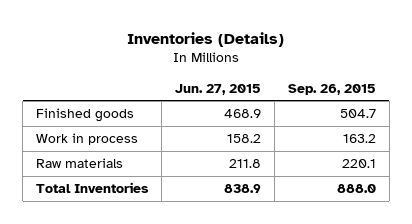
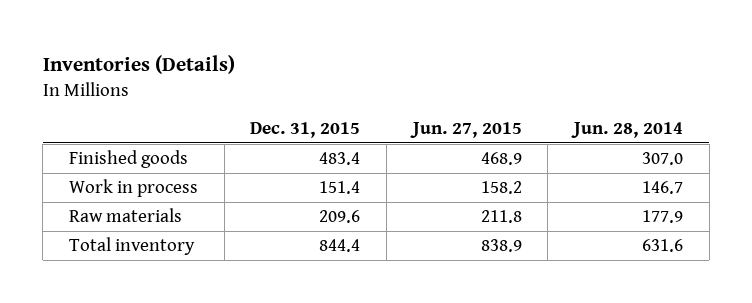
[287,83,376,95] Sep. 26, 2015 -> none
none -> [250,122,361,139] Dec. 31, 2015
none -> [571,122,684,139] Jun. 28, 2014
[36,181,150,193] Total Inventories -> [68,237,195,256] Total inventory

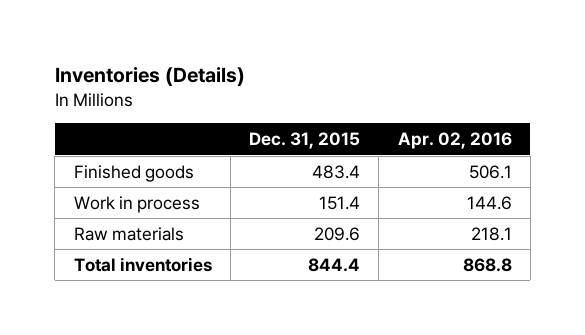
[409,122,522,139] Jun. 27, 2015 -> none
[571,122,684,139] Jun. 28, 2014 -> none
none -> [397,132,512,150] Apr. 02, 2016
[68,237,195,256] Total inventory -> [73,256,212,272] Total inventories

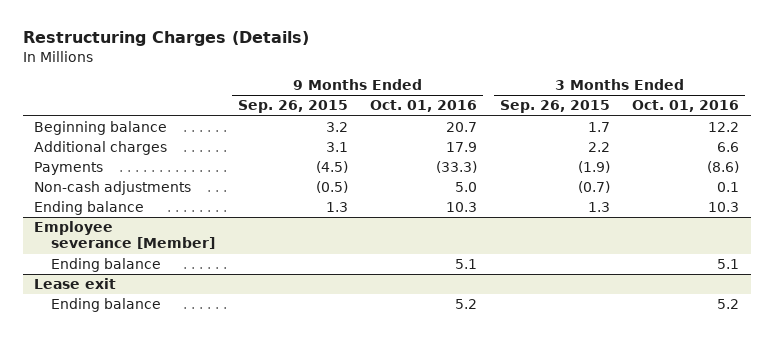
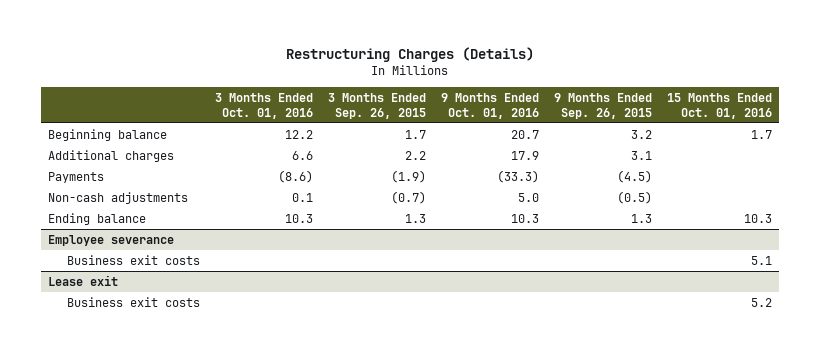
none -> [666,92,772,119] 15 Months Ended Oct. 01, 2016
[51,258,162,273] Ending balance -> none
[33,221,216,250] Employee severance [Member] -> [48,234,175,246] Employee severance
none -> [66,254,200,265] Business exit costs
[51,298,162,313] Ending balance -> none
none -> [66,296,200,307] Business exit costs

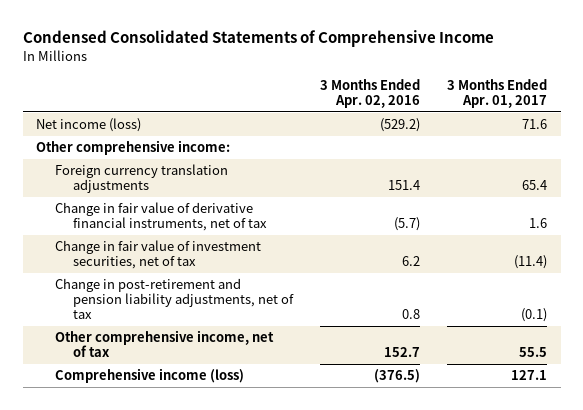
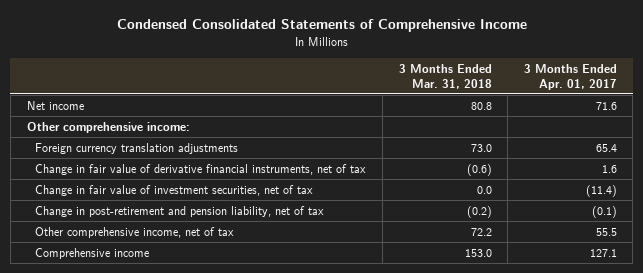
[320,78,421,108] 3 Months Ended Apr. 02, 2016 -> none
none -> [398,63,492,89] 3 Months Ended Mar. 31, 2018
[36,118,142,133] Net income (loss) -> [26,100,84,110] Net income
[54,278,295,320] Change in post-retirement and pension liability adjustments, net of tax -> [35,205,325,217] Change in post-retirement and pension liability, net of tax
[54,368,244,384] Comprehensive income (loss) -> [35,247,150,259] Comprehensive income

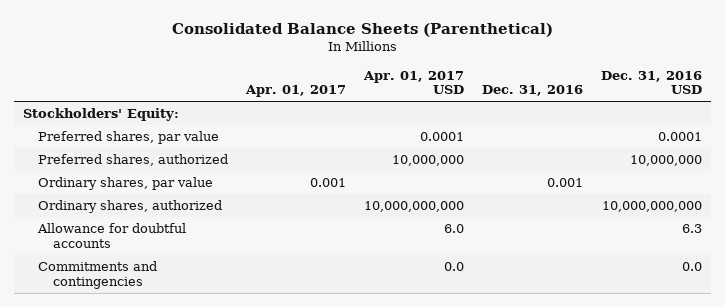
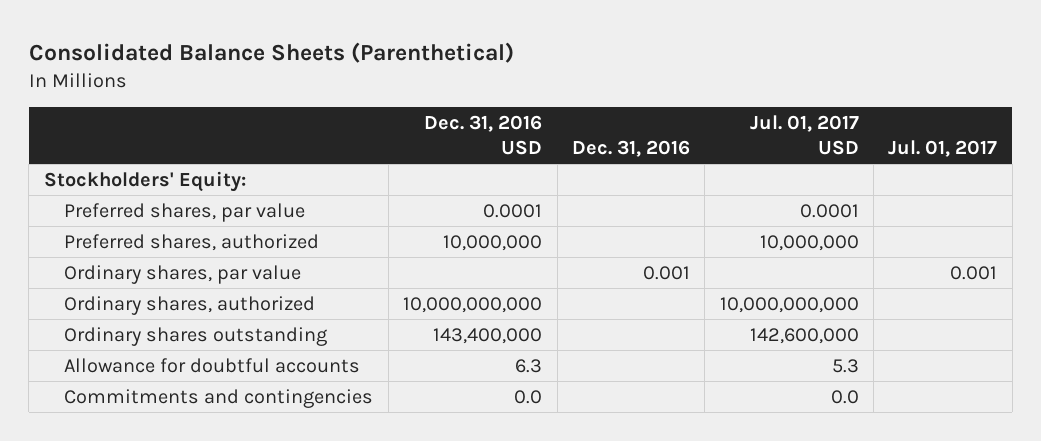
[244,85,346,98] Apr. 01, 2017 -> none
[362,70,464,95] Apr. 01, 2017 USD -> none
none -> [749,114,859,156] Jul. 01, 2017 USD
none -> [888,140,998,158] Jul. 01, 2017
none -> [64,326,328,346] Ordinary shares outstanding

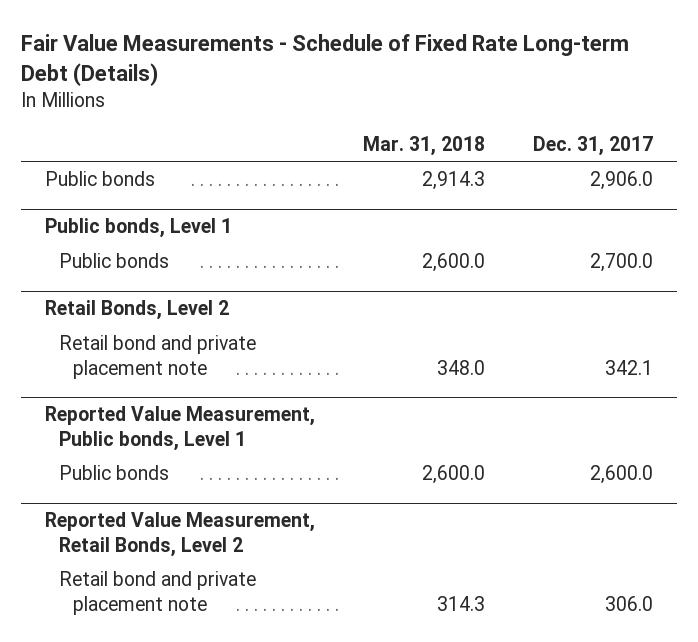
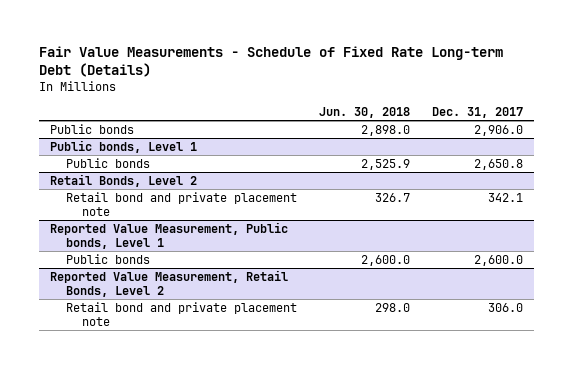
[363,135,486,156] Mar. 31, 2018 -> none
none -> [318,106,410,118] Jun. 30, 2018
[590,253,654,273] 2,700.0 -> [473,158,523,170] 2,650.8

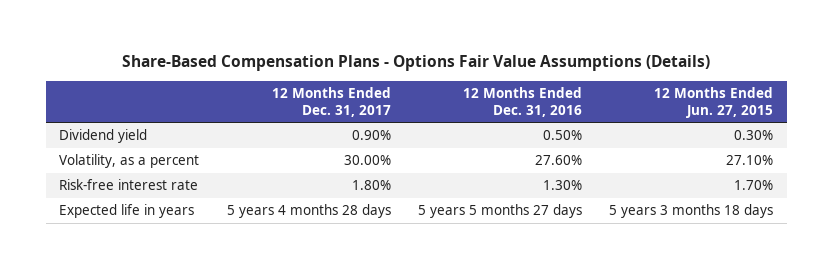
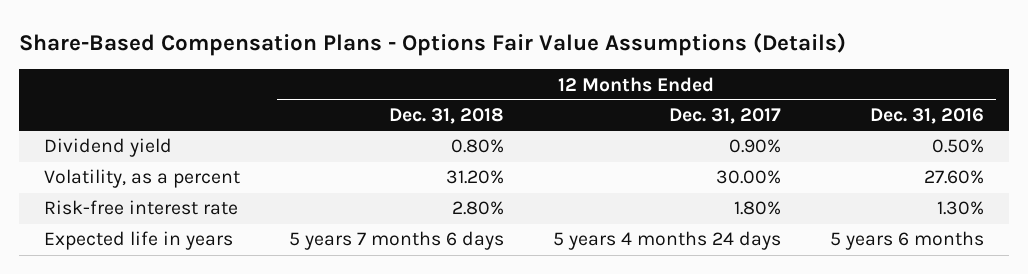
[654,86,774,118] 12 Months Ended Jun. 27, 2015 -> none
none -> [388,108,504,125] Dec. 31, 2018
[226,204,391,219] 5 years 4 months 28 days -> [552,231,781,251] 5 years 4 months 24 days
[418,204,583,219] 5 years 5 months 27 days -> [830,231,985,251] 5 years 6 months

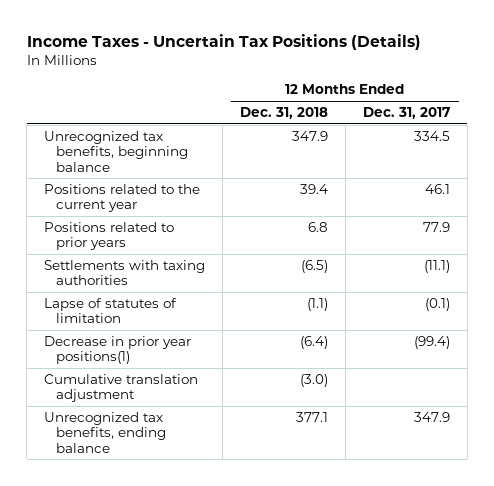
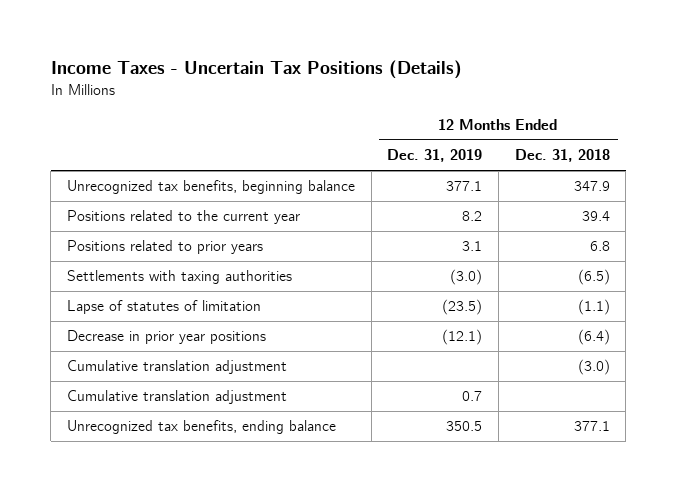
[362,107,450,120] Dec. 31, 2017 -> none
none -> [387,149,483,163] Dec. 31, 2019
[44,335,192,365] Decrease in prior year positions(1) -> [66,330,266,345] Decrease in prior year positions
none -> [66,390,287,405] Cumulative translation adjustment

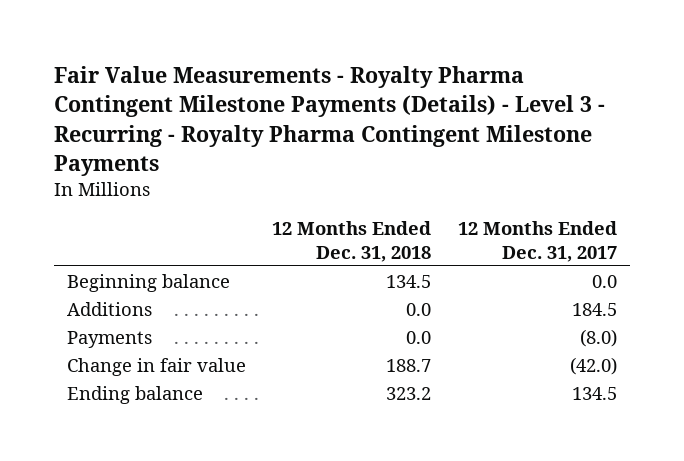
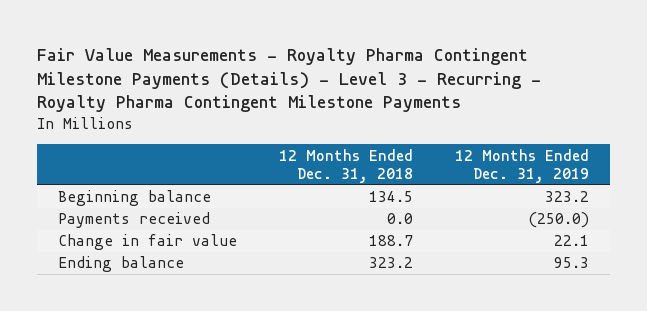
[457,221,617,262] 12 Months Ended Dec. 31, 2017 -> none
none -> [455,148,590,183] 12 Months Ended Dec. 31, 2019
[67,301,153,316] Additions -> none
[67,330,153,348] Payments -> [58,212,211,229] Payments received

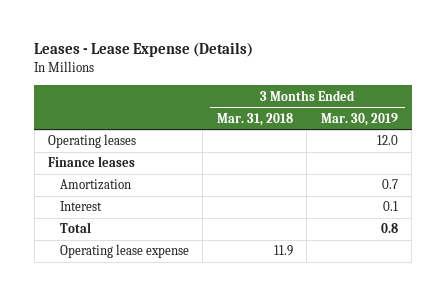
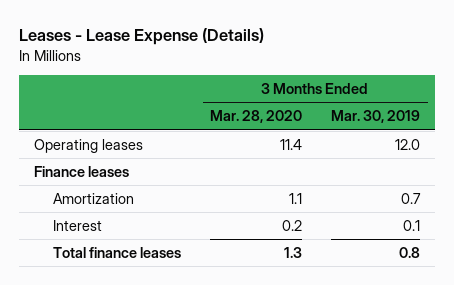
[216,112,293,126] Mar. 31, 2018 -> none
none -> [209,110,302,124] Mar. 28, 2020
[59,244,189,259] Operating lease expense -> none
[59,222,91,234] Total -> [52,246,181,258] Total finance leases

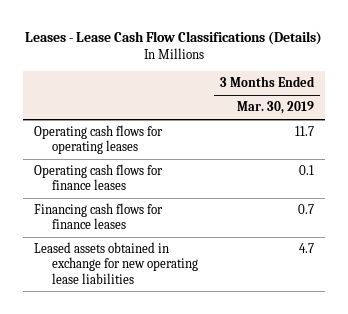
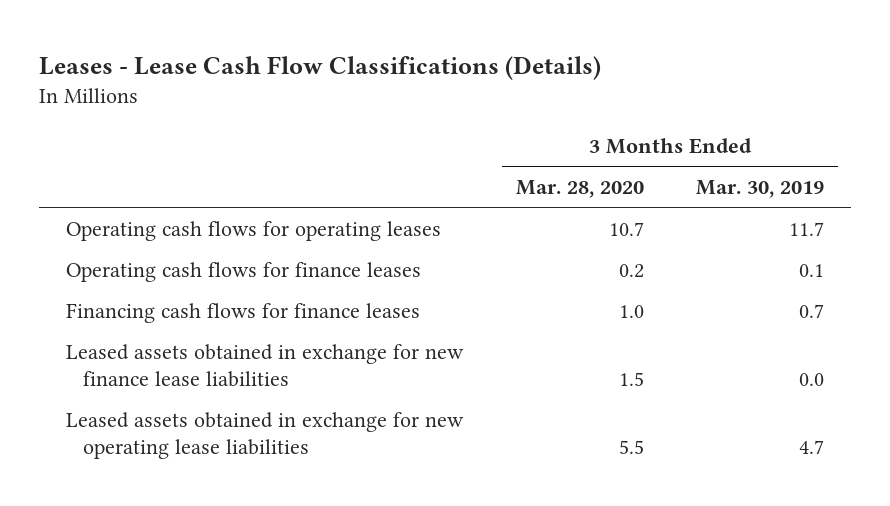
none -> [515,180,644,199] Mar. 28, 2020
none -> [65,343,464,388] Leased assets obtained in exchange for new finance lease liabilities

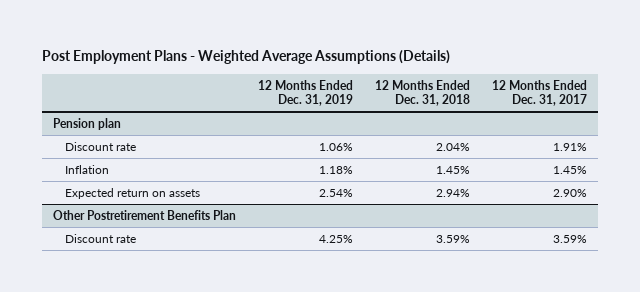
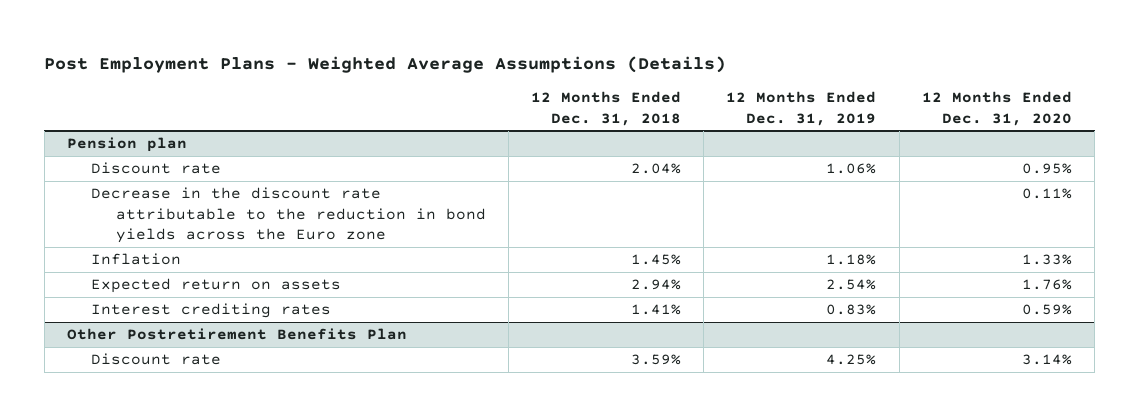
[491,79,587,106] 12 Months Ended Dec. 31, 2017 -> none
none -> [921,90,1072,126] 12 Months Ended Dec. 31, 2020
none -> [91,187,486,244] Decrease in the discount rate attributable to the reduction in bond yields across the Euro zone
none -> [91,303,332,319] Interest crediting rates

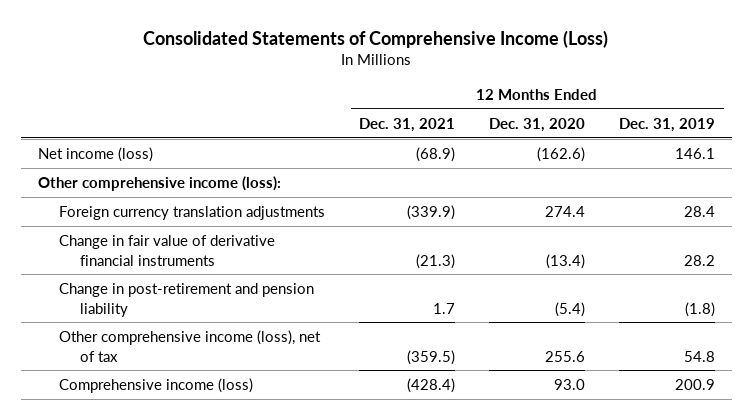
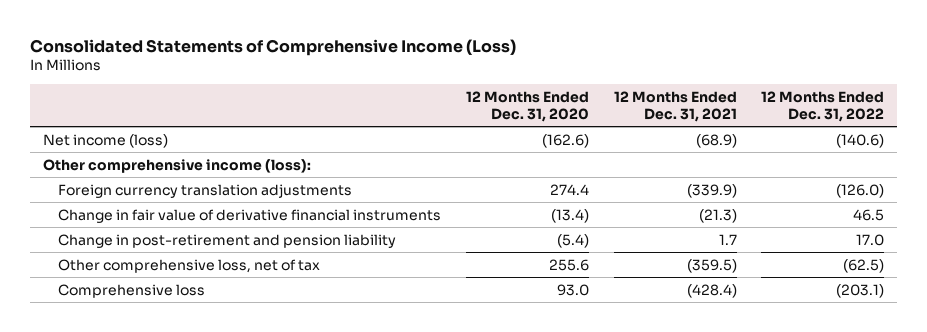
[619,117,716,132] Dec. 31, 2019 -> none
none -> [761,90,885,122] 12 Months Ended Dec. 31, 2022
[59,329,322,362] Other comprehensive income (loss), net of tax -> [57,258,320,273] Other comprehensive loss, net of tax
[59,377,254,393] Comprehensive income (loss) -> [57,283,205,298] Comprehensive loss

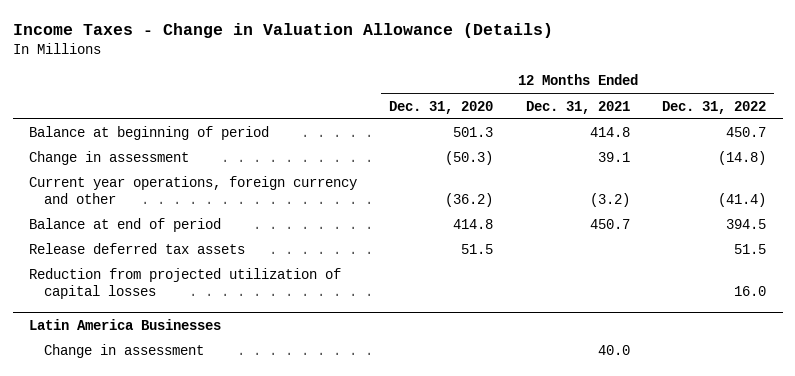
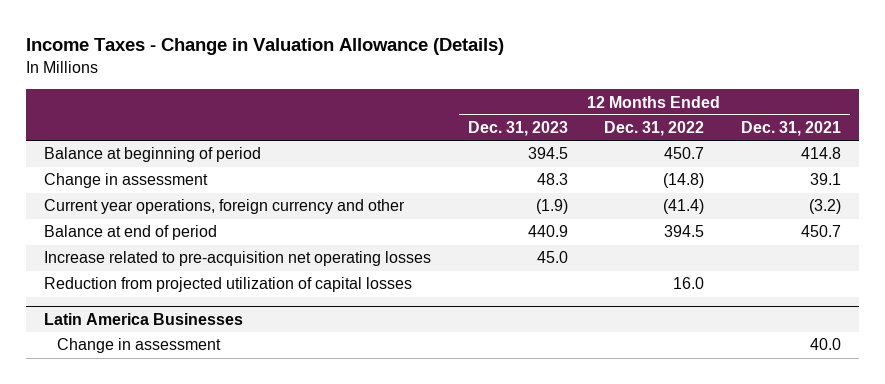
[389,100,494,114] Dec. 31, 2020 -> none
none -> [467,121,568,137] Dec. 31, 2023
[29,243,246,255] Release deferred tax assets -> none
none -> [44,251,432,267] Increase related to pre-acquisition net operating losses

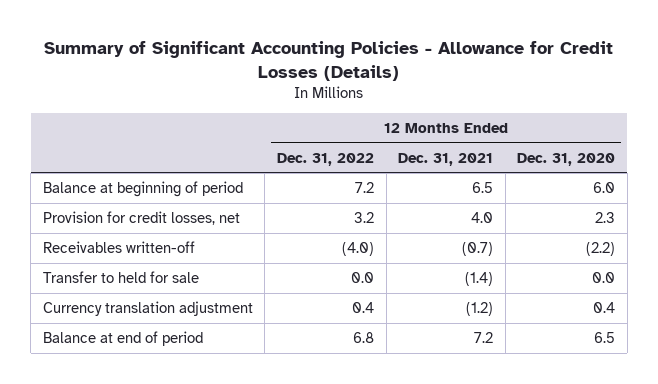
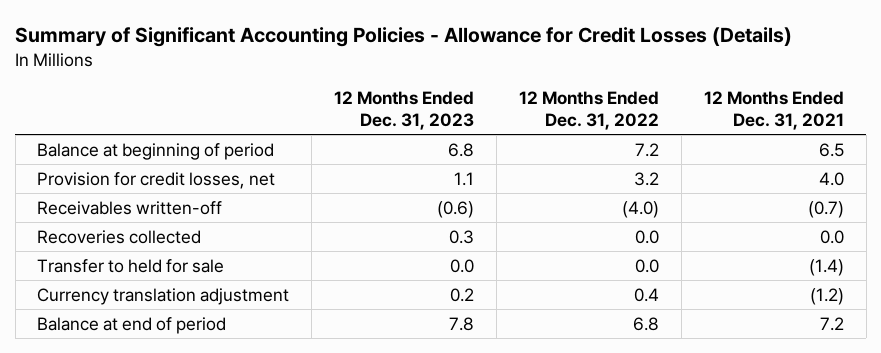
[517,152,616,166] Dec. 31, 2020 -> none
none -> [334,90,475,131] 12 Months Ended Dec. 31, 2023
none -> [37,229,202,244] Recoveries collected

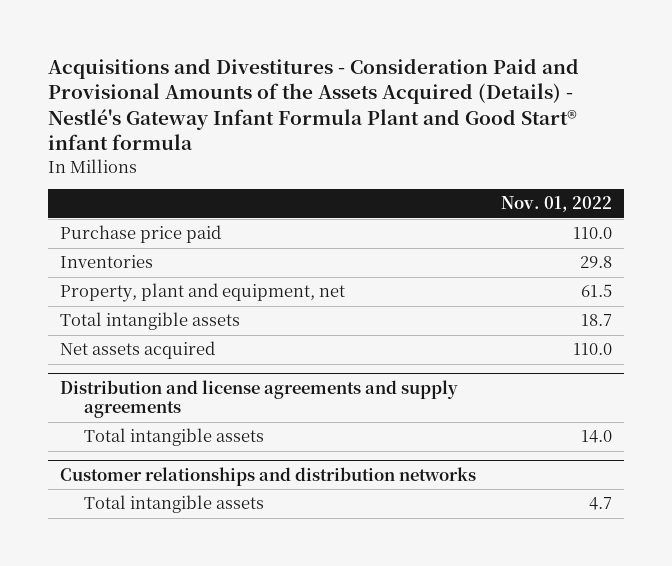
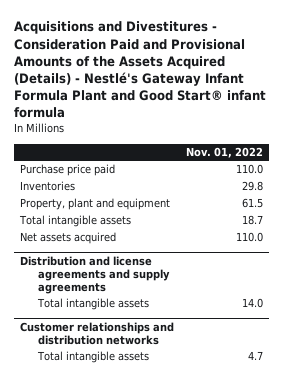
[60,283,346,303] Property, plant and equipment, net -> [20,198,171,211] Property, plant and equipment

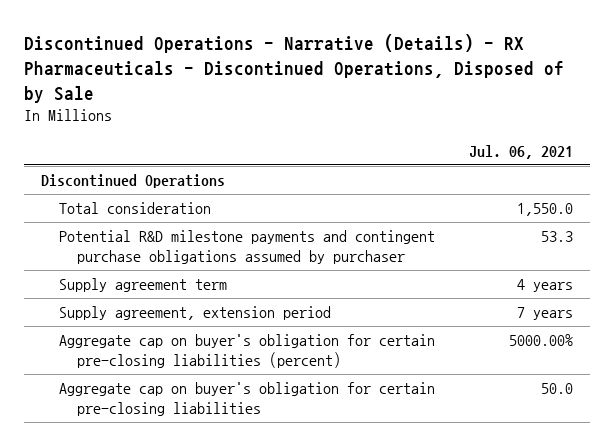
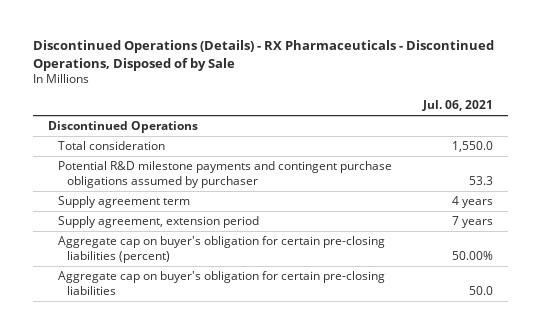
[23,33,564,103] Discontinued Operations - Narrative (Details) - RX Pharmaceuticals - Discontinued Operations, Disposed of by Sale -> [32,40,494,72] Discontinued Operations (Details) - RX Pharmaceuticals - Discontinued Operations, Disposed of by Sale
[508,334,573,347] 5000.00% -> [451,250,493,260] 50.00%

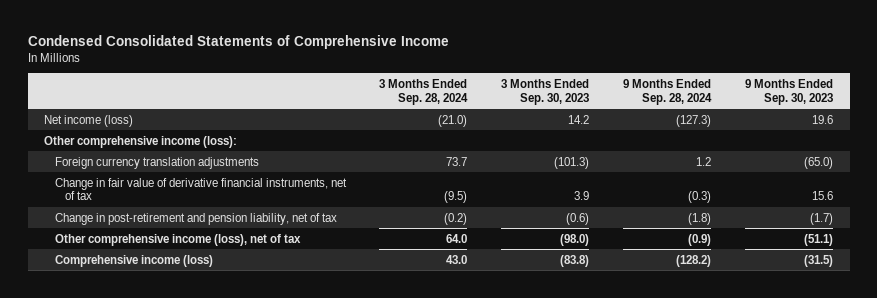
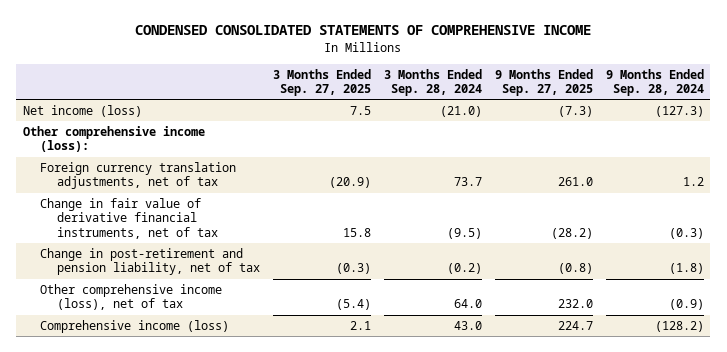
[27,34,449,49] Condensed Consolidated Statements of Comprehensive Income -> [135,25,592,36] CONDENSED CONSOLIDATED STATEMENTS OF COMPREHENSIVE INCOME
[501,78,590,105] 3 Months Ended Sep. 30, 2023 -> none
[744,78,833,105] 9 Months Ended Sep. 30, 2023 -> none
none -> [273,68,372,97] 3 Months Ended Sep. 27, 2025
none -> [494,68,593,97] 9 Months Ended Sep. 27, 2025
[54,156,259,169] Foreign currency translation adjustments -> [40,162,237,190] Foreign currency translation adjustments, net of tax

